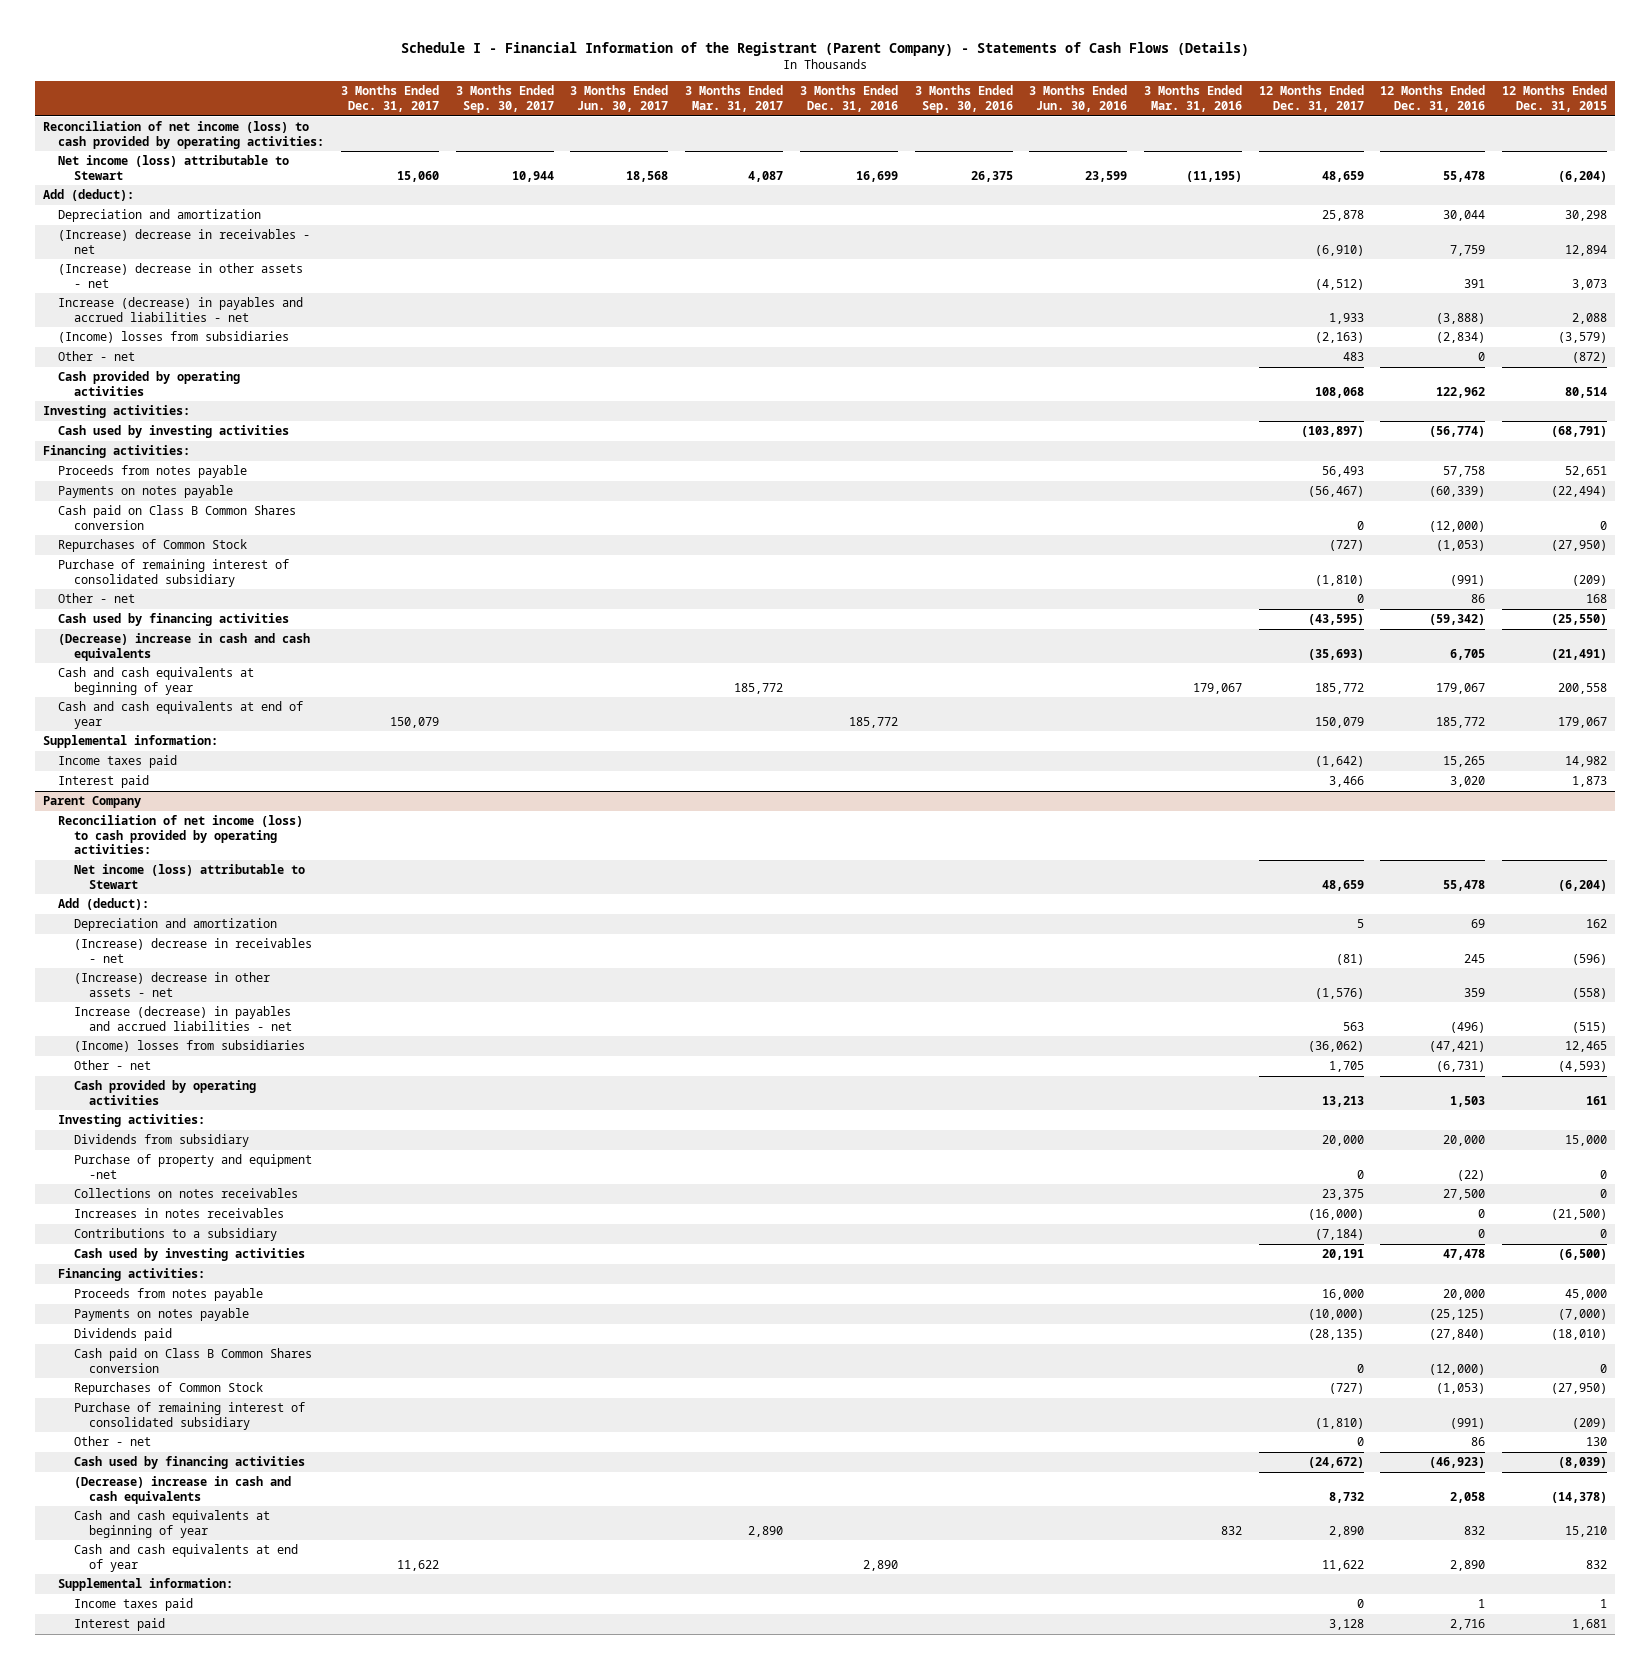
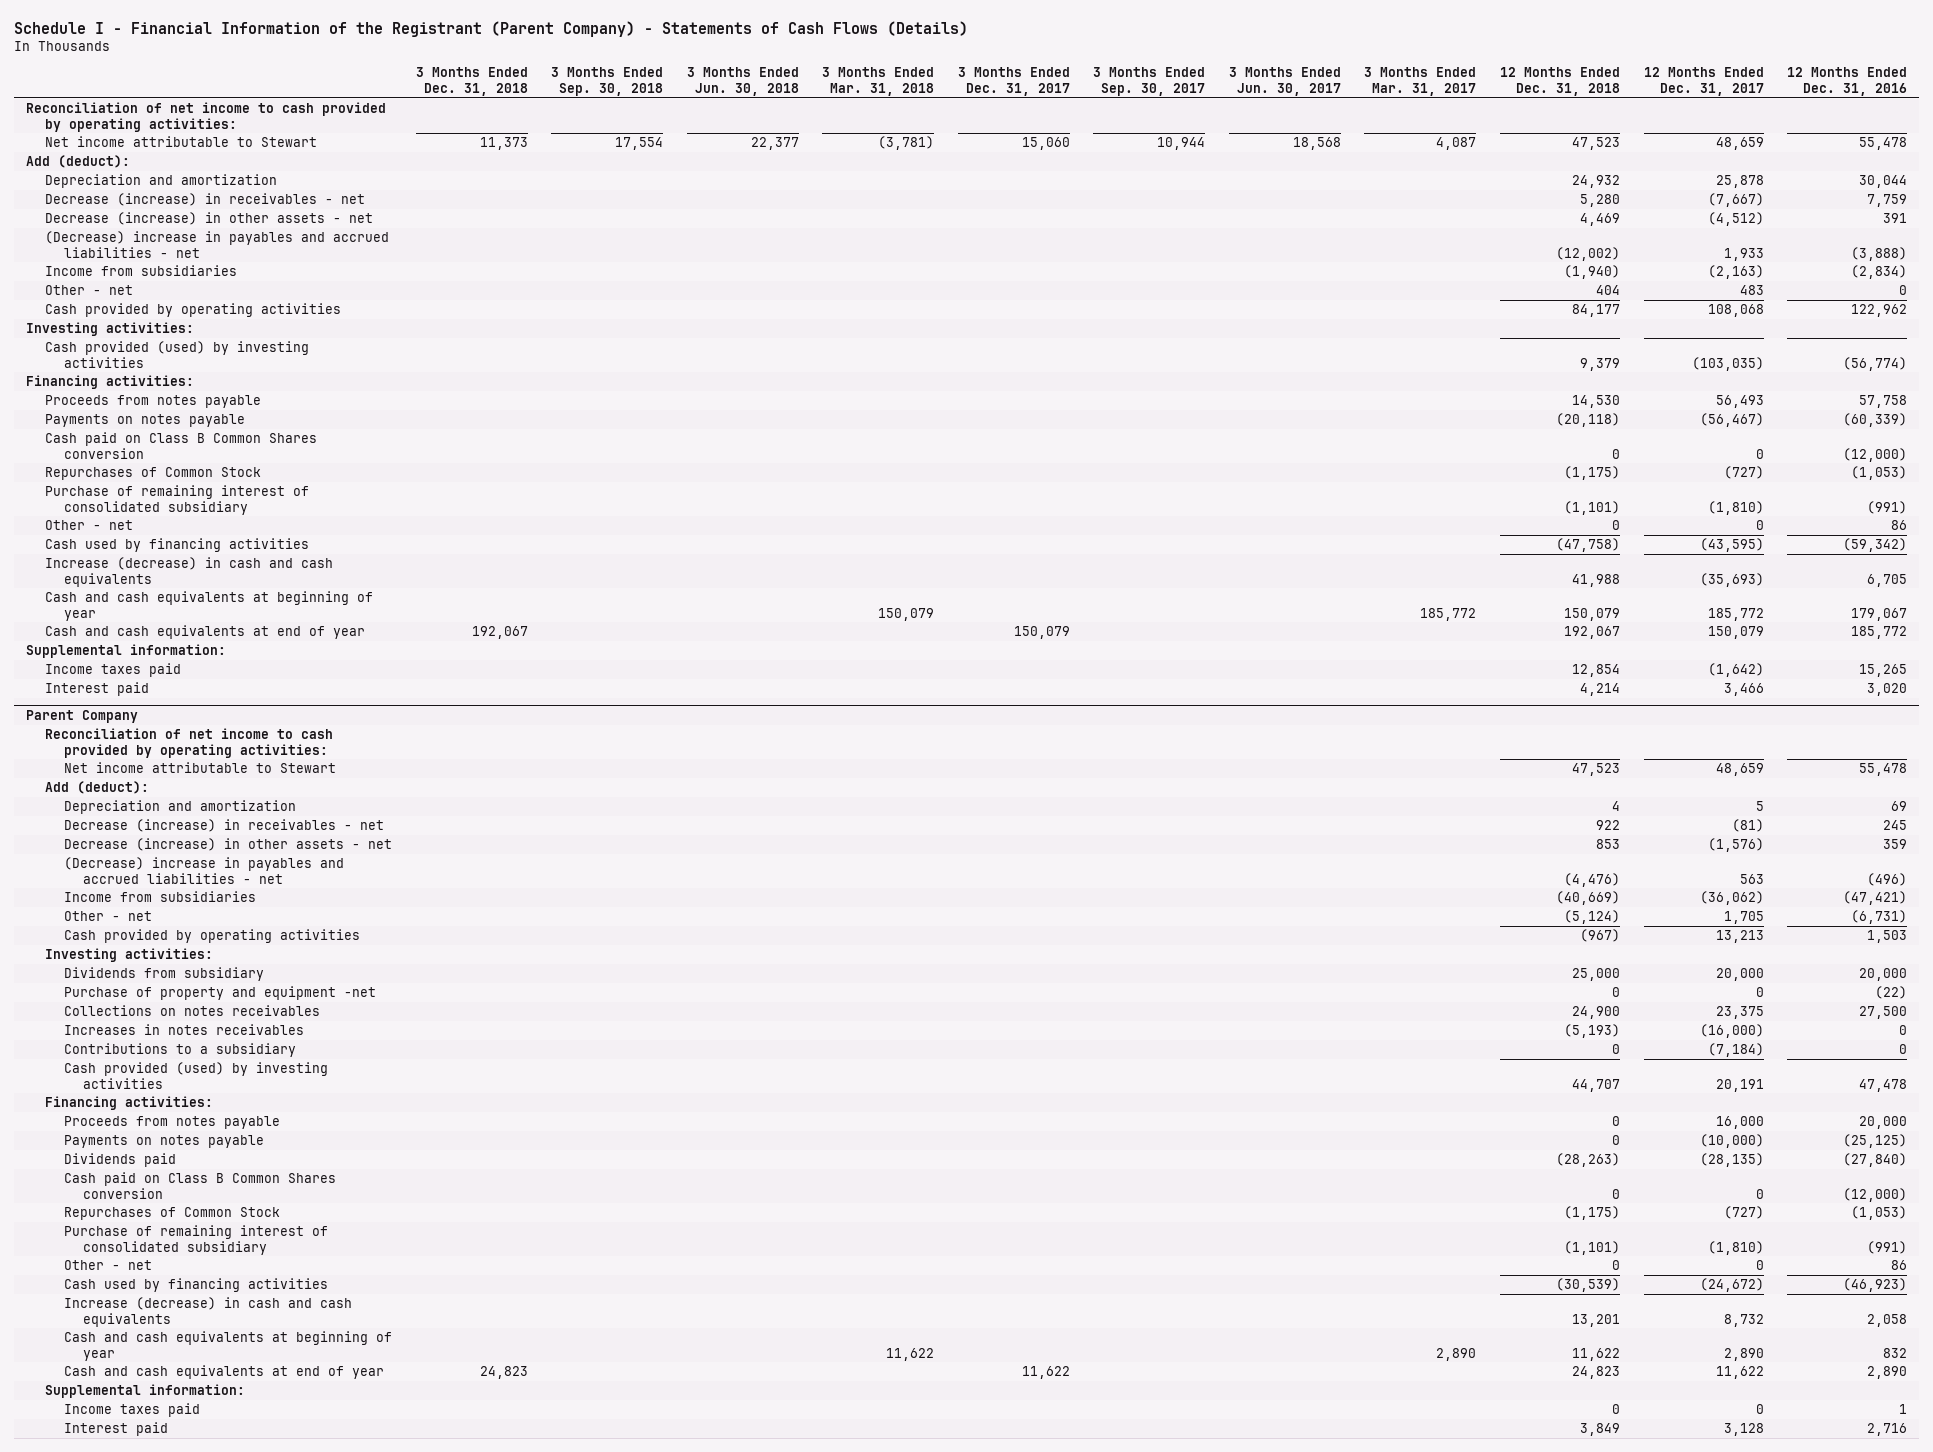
[799,85,898,113] 3 Months Ended Dec. 31, 2016 -> none
[914,85,1013,114] 3 Months Ended Sep. 30, 2016 -> none
[1029,85,1128,113] 3 Months Ended Jun. 30, 2016 -> none
[1143,85,1242,113] 3 Months Ended Mar. 31, 2016 -> none
[1501,85,1607,113] 12 Months Ended Dec. 31, 2015 -> none
none -> [415,67,528,96] 3 Months Ended Dec. 31, 2018
none -> [551,67,664,96] 3 Months Ended Sep. 30, 2018
none -> [686,67,799,96] 3 Months Ended Jun. 30, 2018
none -> [822,67,935,96] 3 Months Ended Mar. 31, 2018
none -> [1500,67,1621,96] 12 Months Ended Dec. 31, 2018
[43,121,325,149] Reconciliation of net income (loss) to cash provided by operating activities: -> [25,102,386,132] Reconciliation of net income to cash provided by operating activities:
[58,155,290,180] Net income (loss) attributable to Stewart -> [44,136,317,148] Net income attributable to Stewart
[58,229,311,254] (Increase) decrease in receivables - net -> [44,193,365,207] Decrease (increase) in receivables - net
[1314,244,1364,256] (6,910) -> [1707,193,1764,208] (7,667)
[58,263,304,288] (Increase) decrease in other assets - net -> [44,212,373,226] Decrease (increase) in other assets - net
[58,297,304,322] Increase (decrease) in payables and accrued liabilities - net -> [44,231,389,258] (Decrease) increase in payables and accrued liabilities - net
[58,331,290,344] (Income) losses from subsidiaries -> [44,265,237,277] Income from subsidiaries
[58,425,290,439] Cash used by investing activities -> [44,341,309,368] Cash provided (used) by investing activities
[1300,426,1364,438] (103,897) -> [1691,356,1764,371] (103,035)
[58,633,311,661] (Decrease) increase in cash and cash equivalents -> [44,557,333,587] Increase (decrease) in cash and cash equivalents
[58,815,304,855] Reconciliation of net income (loss) to cash provided by operating activities: -> [44,728,333,758] Reconciliation of net income to cash provided by operating activities:
[73,864,305,889] Net income (loss) attributable to Stewart -> [64,762,337,774] Net income attributable to Stewart
[73,938,312,963] (Increase) decrease in receivables - net -> [64,819,385,833] Decrease (increase) in receivables - net
[73,972,270,997] (Increase) decrease in other assets - net -> [64,838,393,852] Decrease (increase) in other assets - net
[73,1006,292,1031] Increase (decrease) in payables and accrued liabilities - net -> [64,857,345,884] (Decrease) increase in payables and accrued liabilities - net
[73,1040,305,1053] (Income) losses from subsidiaries -> [64,891,257,903] Income from subsidiaries
[73,1248,305,1262] Cash used by investing activities -> [64,1062,329,1089] Cash provided (used) by investing activities
[73,1476,291,1504] (Decrease) increase in cash and cash equivalents -> [64,1297,353,1327] Increase (decrease) in cash and cash equivalents

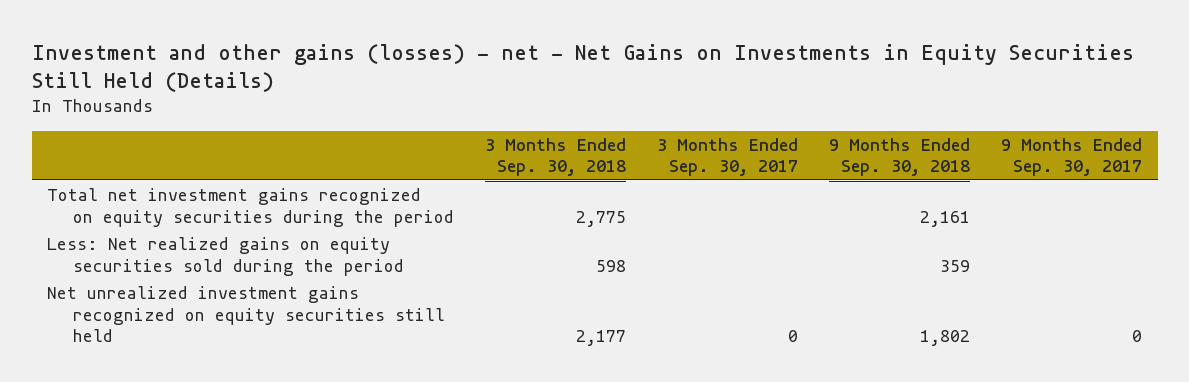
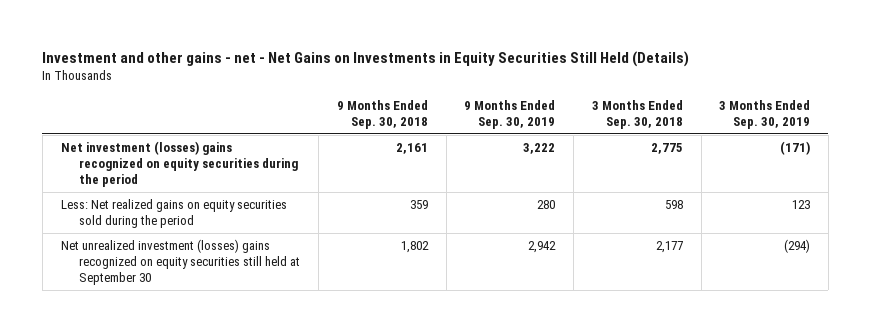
[31,43,1134,92] Investment and other gains (losses) - net - Net Gains on Investments in Equity Securities Still Held (Details) -> [42,50,690,67] Investment and other gains - net - Net Gains on Investments in Equity Securities Still Held (Details)
[657,137,799,177] 3 Months Ended Sep. 30, 2017 -> none
[1001,137,1143,177] 9 Months Ended Sep. 30, 2017 -> none
none -> [464,99,556,130] 9 Months Ended Sep. 30, 2019
none -> [719,99,811,130] 3 Months Ended Sep. 30, 2019
[47,187,455,227] Total net investment gains recognized on equity securities during the period -> [60,140,299,188] Net investment (losses) gains recognized on equity securities during the period
[47,285,446,343] Net unrealized investment gains recognized on equity securities still held -> [60,238,301,286] Net unrealized investment (losses) gains recognized on equity securities still held at September 30

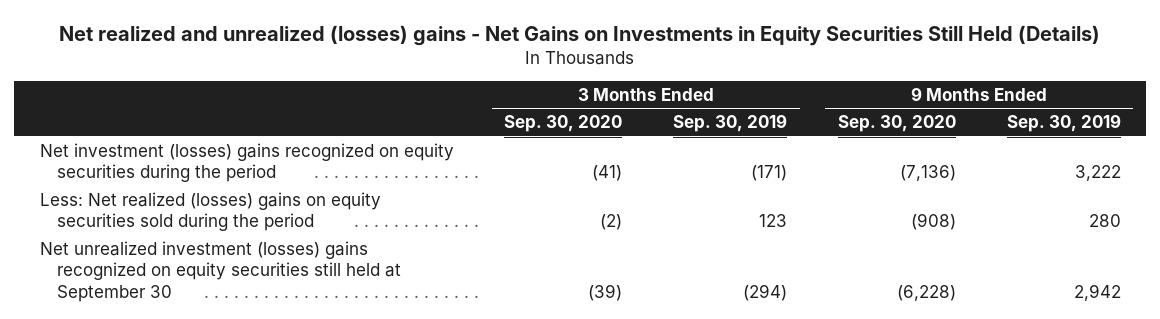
[42,50,690,67] Investment and other gains - net - Net Gains on Investments in Equity Securities Still Held (Details) -> [59,24,1101,46] Net realized and unrealized (losses) gains - Net Gains on Investments in Equity Securities Still Held (Details)
[336,99,428,130] 9 Months Ended Sep. 30, 2018 -> none
[591,99,683,130] 3 Months Ended Sep. 30, 2018 -> none
none -> [504,115,623,133] Sep. 30, 2020
none -> [837,115,956,133] Sep. 30, 2020
[60,198,287,229] Less: Net realized gains on equity securities sold during the period -> [39,191,381,232] Less: Net realized (losses) gains on equity securities sold during the period

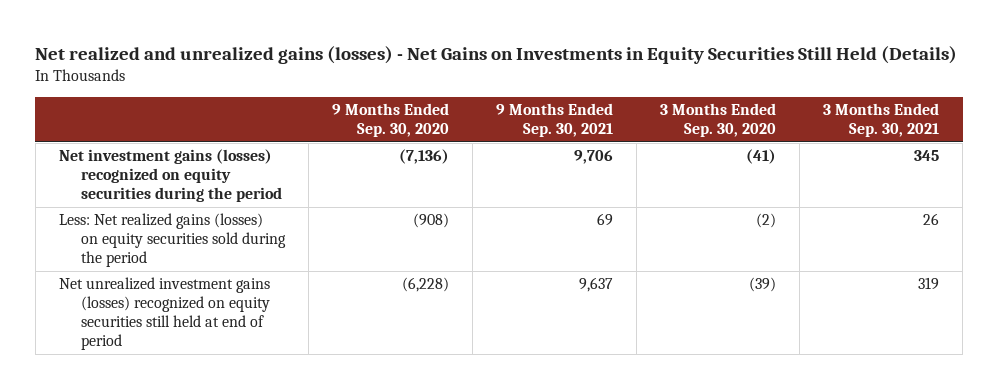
[59,24,1101,46] Net realized and unrealized (losses) gains - Net Gains on Investments in Equity Securities Still Held (Details) -> [35,45,958,64] Net realized and unrealized gains (losses) - Net Gains on Investments in Equity Securities Still Held (Details)
[673,114,788,133] Sep. 30, 2019 -> none
[1006,114,1121,133] Sep. 30, 2019 -> none
none -> [496,103,614,138] 9 Months Ended Sep. 30, 2021
none -> [823,103,940,138] 3 Months Ended Sep. 30, 2021
[39,142,454,183] Net investment (losses) gains recognized on equity securities during the period -> [58,149,283,203] Net investment gains (losses) recognized on equity securities during the period
[39,191,381,232] Less: Net realized (losses) gains on equity securities sold during the period -> [58,213,287,268] Less: Net realized gains (losses) on equity securities sold during the period
[39,240,402,302] Net unrealized investment (losses) gains recognized on equity securities still held at September 30 -> [58,277,271,351] Net unrealized investment gains (losses) recognized on equity securities still held at end of period

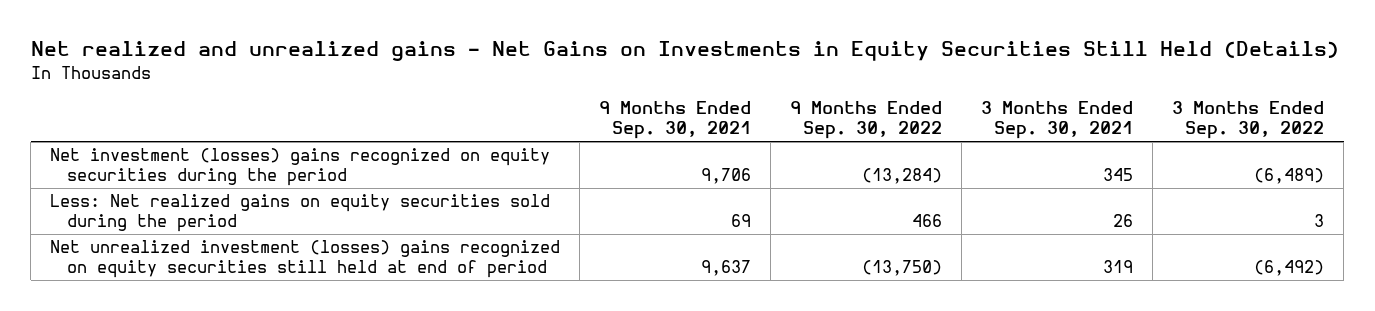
[35,45,958,64] Net realized and unrealized gains (losses) - Net Gains on Investments in Equity Securities Still Held (Details) -> [30,41,1339,62] Net realized and unrealized gains - Net Gains on Investments in Equity Securities Still Held (Details)
[332,103,450,138] 9 Months Ended Sep. 30, 2020 -> none
[660,103,777,138] 3 Months Ended Sep. 30, 2020 -> none
none -> [790,101,943,140] 9 Months Ended Sep. 30, 2022
none -> [1172,101,1325,140] 3 Months Ended Sep. 30, 2022
[58,149,283,203] Net investment gains (losses) recognized on equity securities during the period -> [50,148,551,187] Net investment (losses) gains recognized on equity securities during the period
[58,213,287,268] Less: Net realized gains (losses) on equity securities sold during the period -> [50,194,551,233] Less: Net realized gains on equity securities sold during the period
[58,277,271,351] Net unrealized investment gains (losses) recognized on equity securities still held at end of period -> [50,240,561,279] Net unrealized investment (losses) gains recognized on equity securities still held at end of period

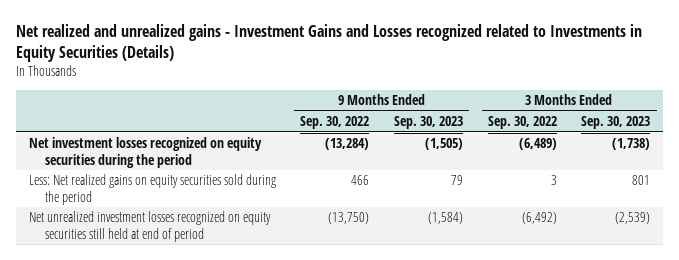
[30,41,1339,62] Net realized and unrealized gains - Net Gains on Investments in Equity Securities Still Held (Details) -> [16,24,643,63] Net realized and unrealized gains - Investment Gains and Losses recognized related to Investments in Equity Securities (Details)
[599,101,752,140] 9 Months Ended Sep. 30, 2021 -> none
[981,101,1134,140] 3 Months Ended Sep. 30, 2021 -> none
none -> [394,115,464,129] Sep. 30, 2023
none -> [581,115,651,129] Sep. 30, 2023
[50,148,551,187] Net investment (losses) gains recognized on equity securities during the period -> [28,137,262,168] Net investment losses recognized on equity securities during the period
[50,240,561,279] Net unrealized investment (losses) gains recognized on equity securities still held at end of period -> [28,211,271,242] Net unrealized investment losses recognized on equity securities still held at end of period

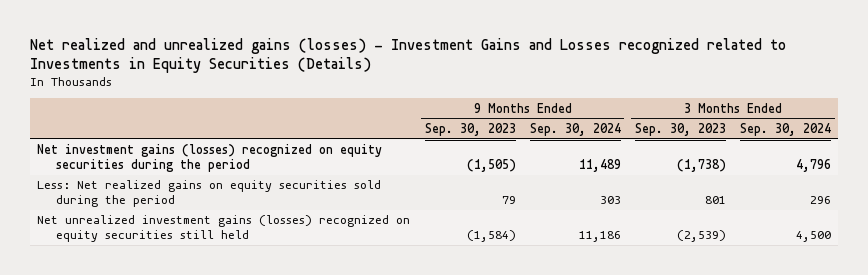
[16,24,643,63] Net realized and unrealized gains - Investment Gains and Losses recognized related to Investments in Equity Securities (Details) -> [30,37,787,74] Net realized and unrealized gains (losses) - Investment Gains and Losses recognized related to Investments in Equity Securities (Details)
[300,115,370,129] Sep. 30, 2022 -> none
[487,115,557,129] Sep. 30, 2022 -> none
none -> [529,123,621,137] Sep. 30, 2024
none -> [739,123,831,137] Sep. 30, 2024
[28,137,262,168] Net investment losses recognized on equity securities during the period -> [37,144,383,173] Net investment gains (losses) recognized on equity securities during the period
[28,211,271,242] Net unrealized investment losses recognized on equity securities still held at end of period -> [37,215,411,243] Net unrealized investment gains (losses) recognized on equity securities still held

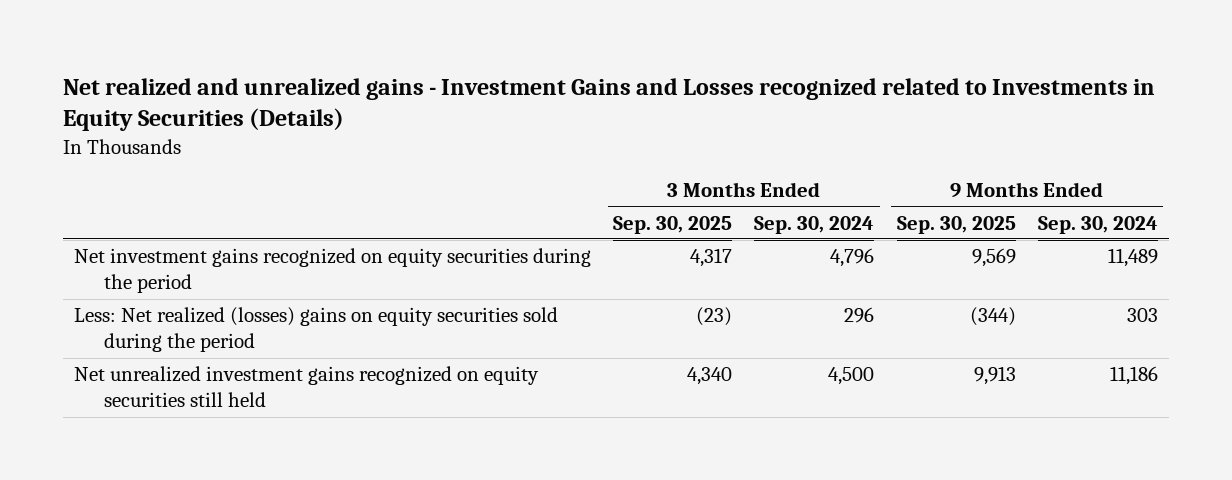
[30,37,787,74] Net realized and unrealized gains (losses) - Investment Gains and Losses recognized related to Investments in Equity Securities (Details) -> [63,77,1156,132] Net realized and unrealized gains - Investment Gains and Losses recognized related to Investments in Equity Securities (Details)
[424,123,516,137] Sep. 30, 2023 -> none
[634,123,726,137] Sep. 30, 2023 -> none
none -> [613,215,733,234] Sep. 30, 2025
none -> [896,215,1016,234] Sep. 30, 2025
[37,144,383,173] Net investment gains (losses) recognized on equity securities during the period -> [74,248,592,294] Net investment gains recognized on equity securities during the period
[37,180,382,208] Less: Net realized gains on equity securities sold during the period -> [74,307,559,353] Less: Net realized (losses) gains on equity securities sold during the period
[37,215,411,243] Net unrealized investment gains (losses) recognized on equity securities still held -> [74,366,540,408] Net unrealized investment gains recognized on equity securities still held

